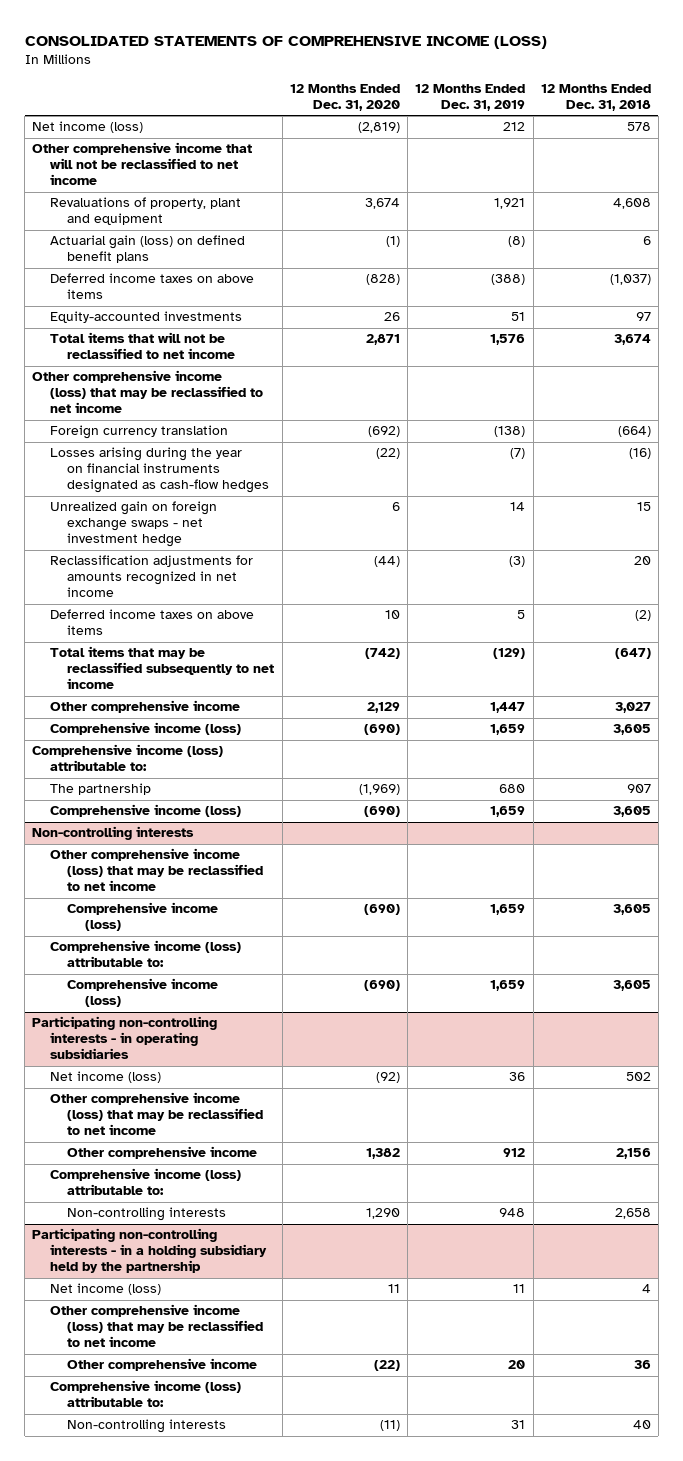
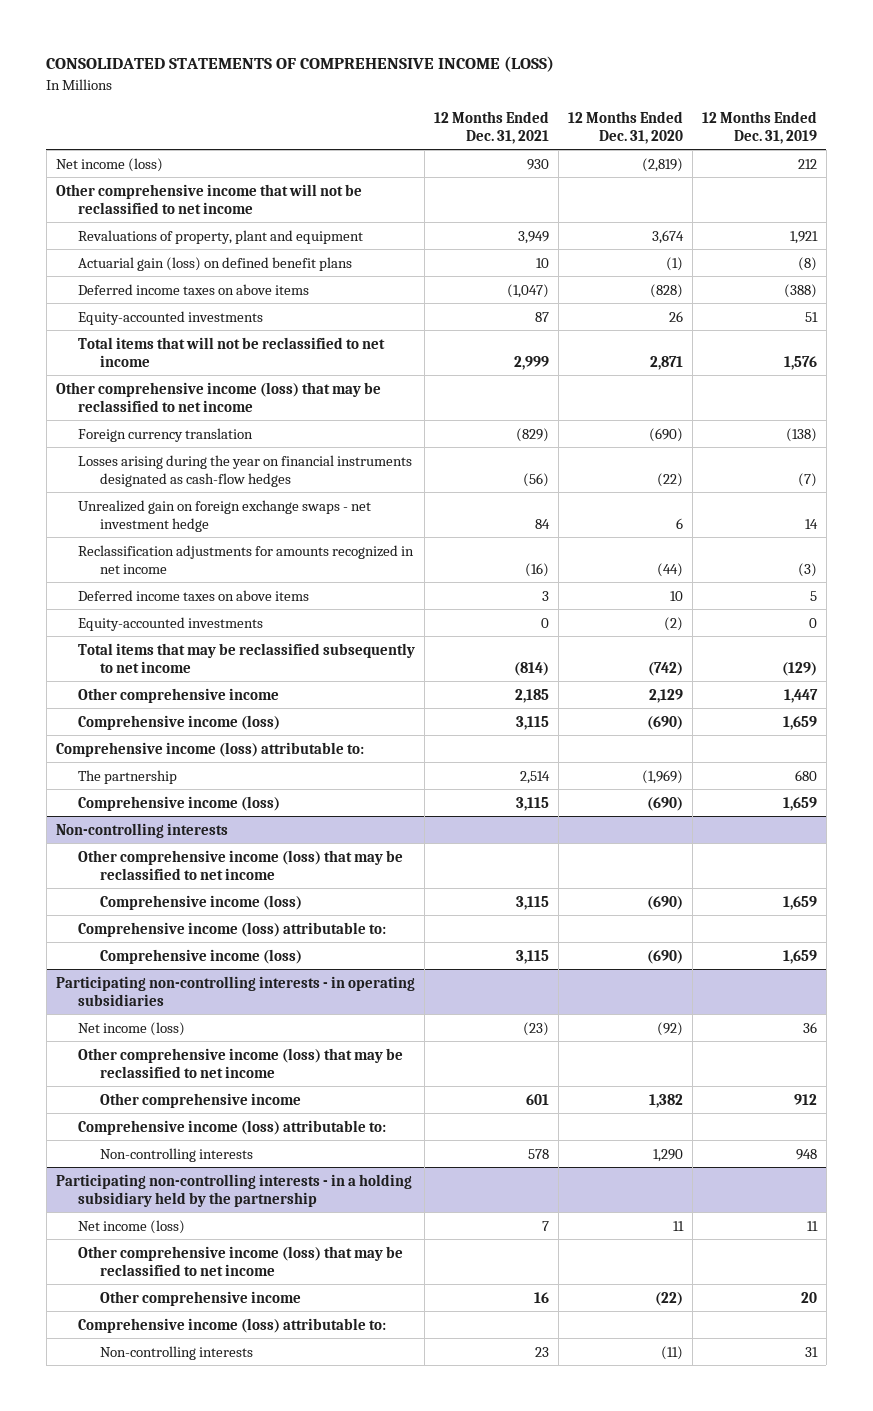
[540,83,651,111] 12 Months Ended Dec. 31, 2018 -> none
none -> [433,111,549,145] 12 Months Ended Dec. 31, 2021
[367,426,400,438] (692) -> [648,427,683,442] (690)
none -> [77,616,263,631] Equity-accounted investments

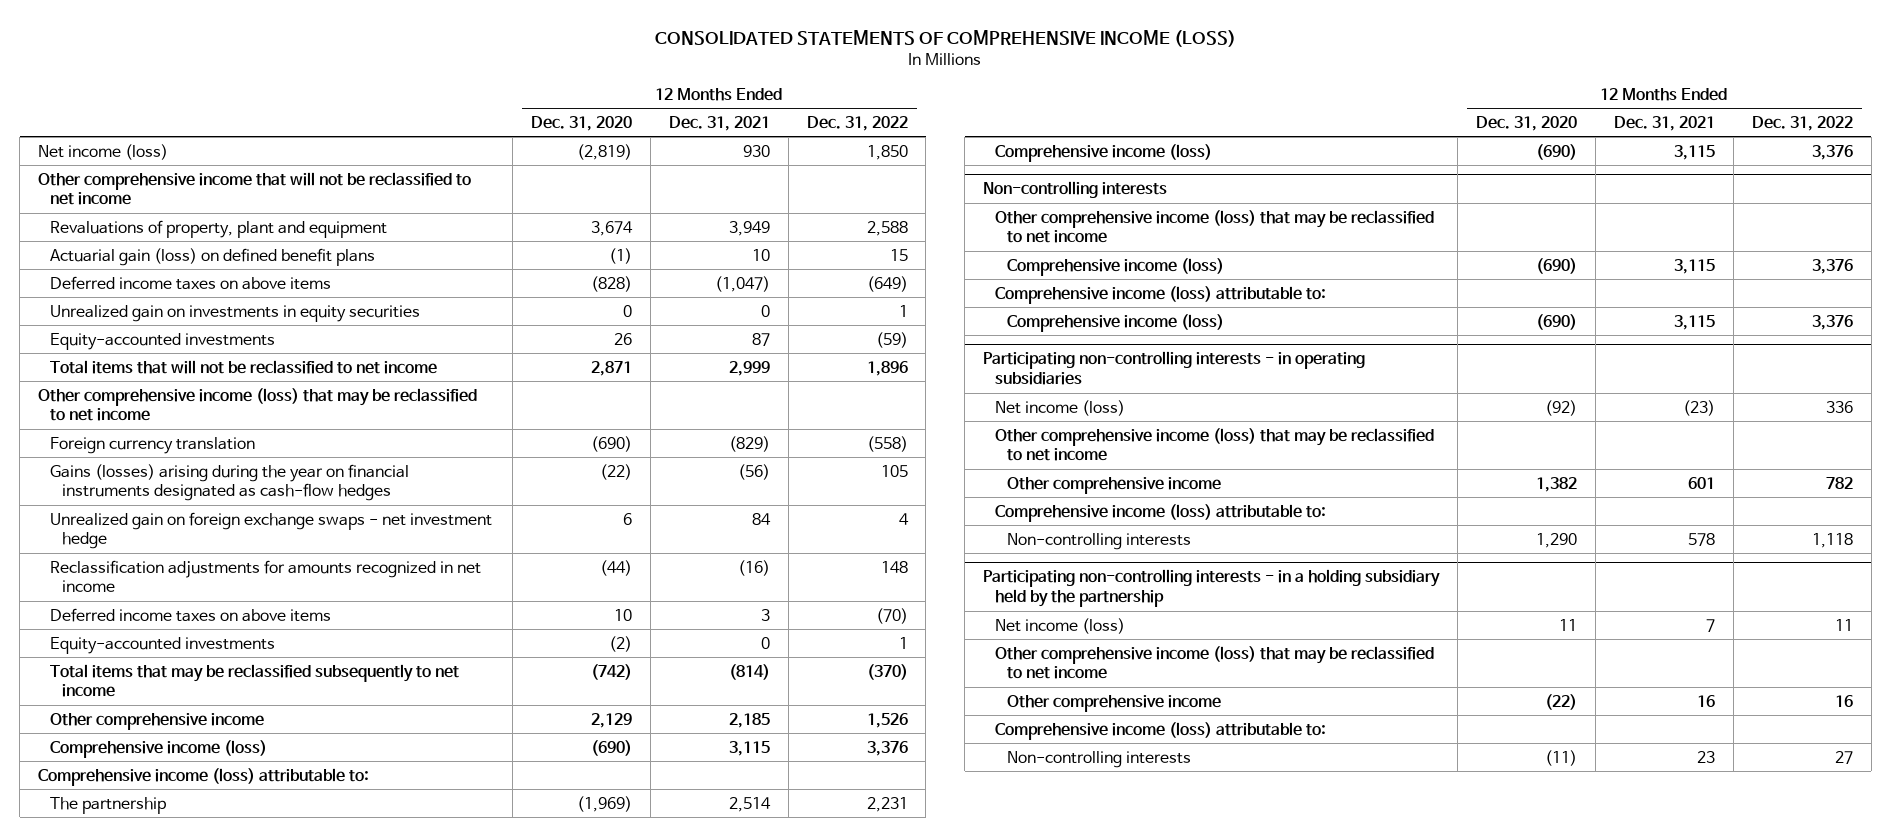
[701,111,817,145] 12 Months Ended Dec. 31, 2019 -> none
none -> [806,115,908,131] Dec. 31, 2022
none -> [50,304,421,322] Unrealized gain on investments in equity securities
[77,454,412,487] Losses arising during the year on financial instruments designated as cash-flow hedges -> [50,463,410,502] Gains (losses) arising during the year on financial instruments designated as cash-flow hedges

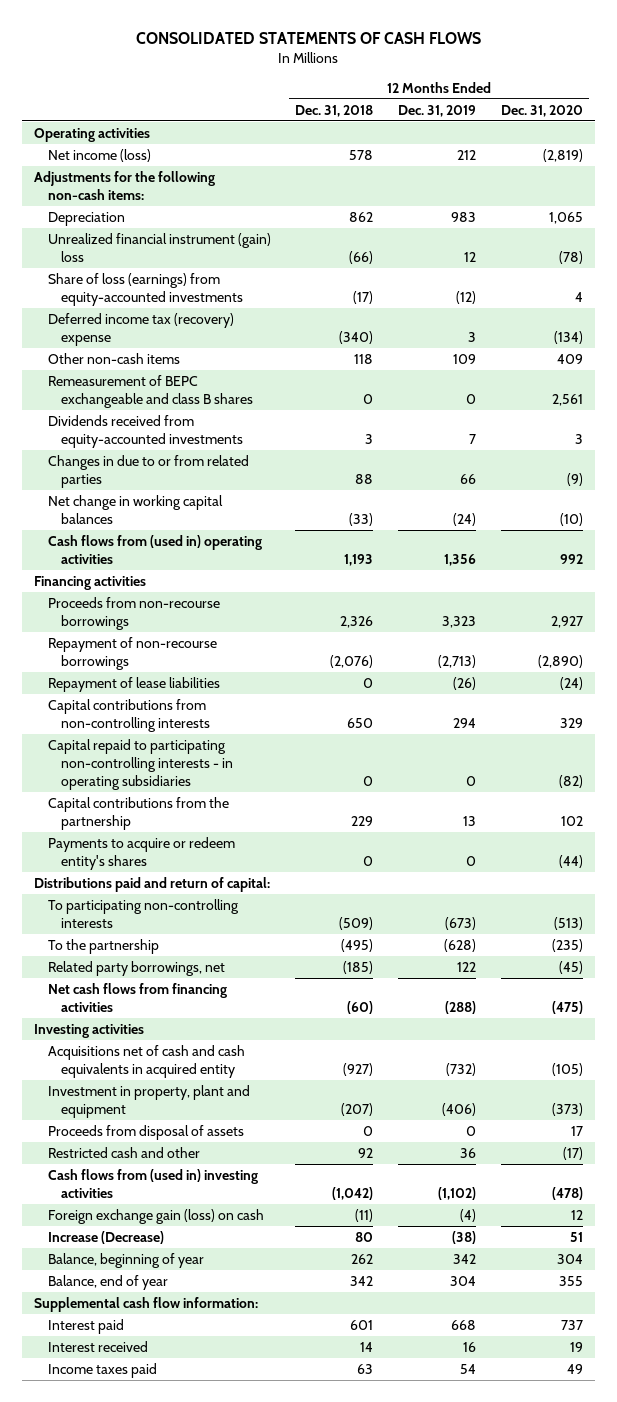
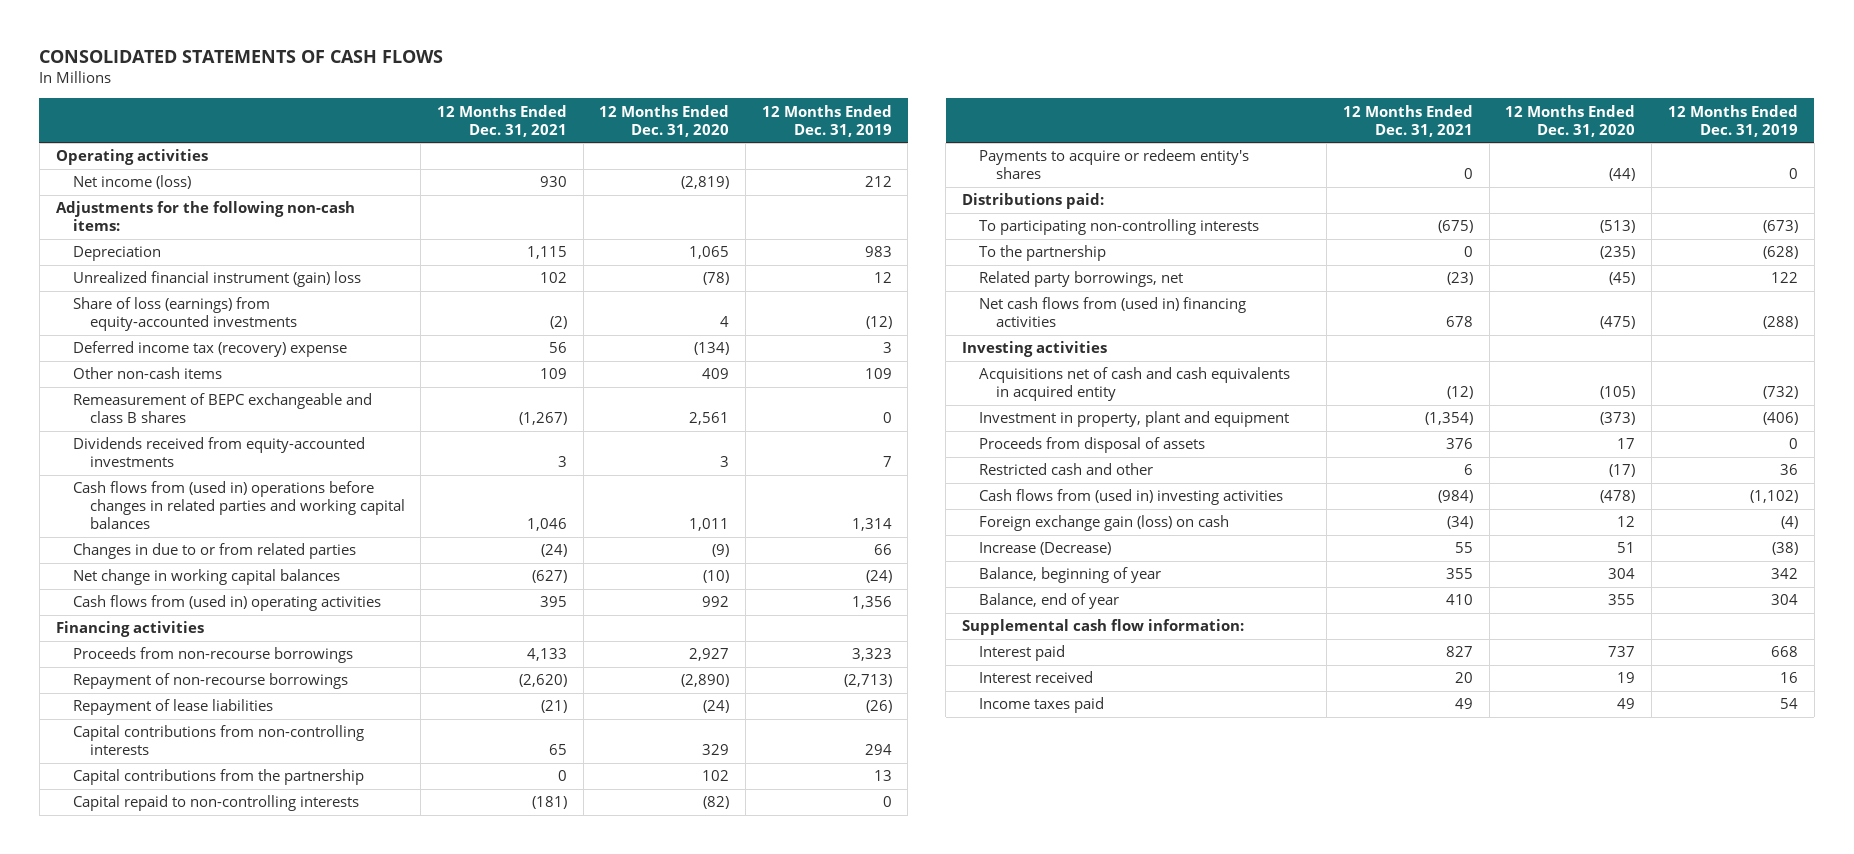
[295,104,374,117] Dec. 31, 2018 -> none
none -> [436,104,567,137] 12 Months Ended Dec. 31, 2021
none -> [72,481,405,530] Cash flows from (used in) operations before changes in related parties and working capital balances
[47,738,233,790] Capital repaid to participating non-controlling interests - in operating subsidiaries -> none
none -> [72,795,359,812] Capital repaid to non-controlling interests
[34,876,271,892] Distributions paid and return of capital: -> [961,193,1104,210] Distributions paid:
[47,982,227,1012] Net cash flows from financing activities -> [978,297,1246,328] Net cash flows from (used in) financing activities

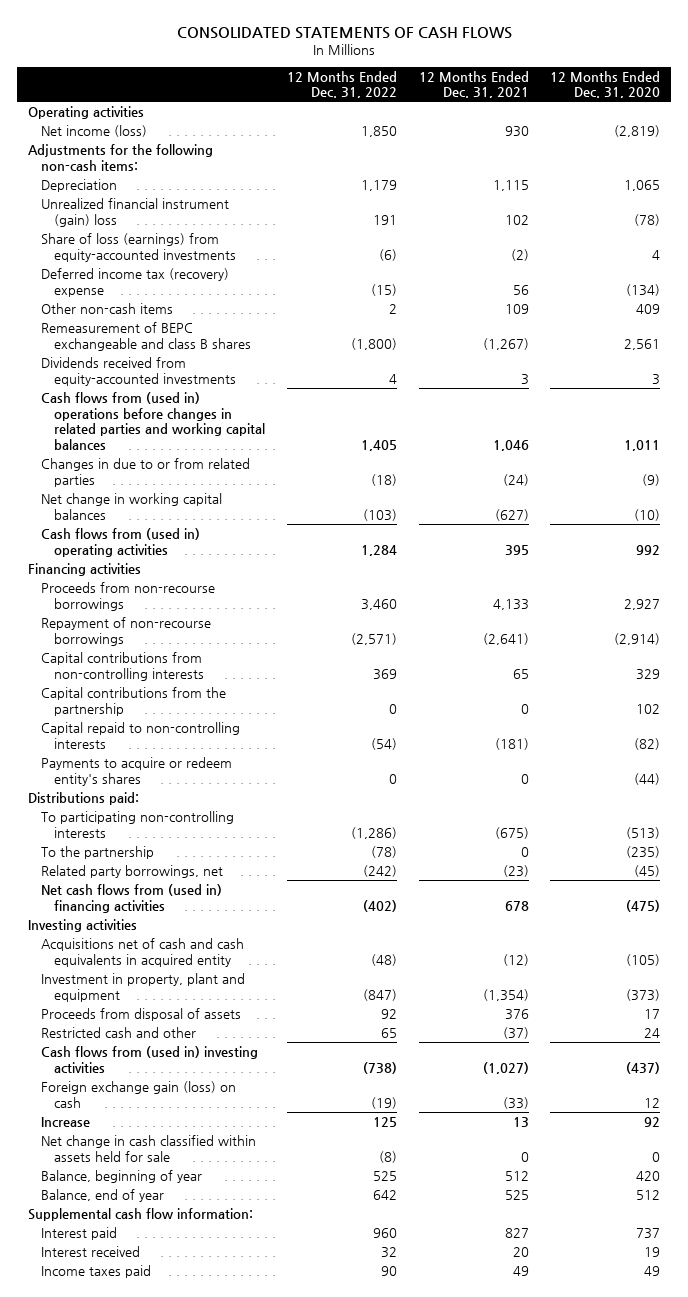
[761,104,892,137] 12 Months Ended Dec. 31, 2019 -> none
none -> [286,70,397,99] 12 Months Ended Dec. 31, 2022
[72,699,273,716] Repayment of lease liabilities -> none
[518,674,567,688] (2,620) -> [482,632,529,645] (2,641)
[681,674,730,688] (2,890) -> [614,632,661,645] (2,914)
[1464,464,1474,476] 6 -> [502,1026,529,1039] (37)
[1609,464,1636,478] (17) -> [644,1027,661,1038] 24
[1438,490,1474,504] (984) -> [482,1061,529,1074] (1,027)
[1600,490,1636,504] (478) -> [626,1061,661,1074] (437)
[1447,516,1474,530] (34) -> [502,1096,529,1109] (33)
[978,542,1111,556] Increase (Decrease) -> [41,1116,91,1127] Increase
[1455,542,1474,554] 55 -> [512,1116,529,1127] 13
[1617,542,1636,554] 51 -> [644,1116,661,1127] 92
none -> [41,1134,257,1162] Net change in cash classified within assets held for sale
[1446,568,1474,580] 355 -> [504,1170,529,1181] 512
[1608,568,1636,580] 304 -> [636,1170,661,1181] 420
[1446,594,1474,606] 410 -> [504,1189,529,1200] 525
[1608,594,1636,606] 355 -> [636,1189,661,1200] 512

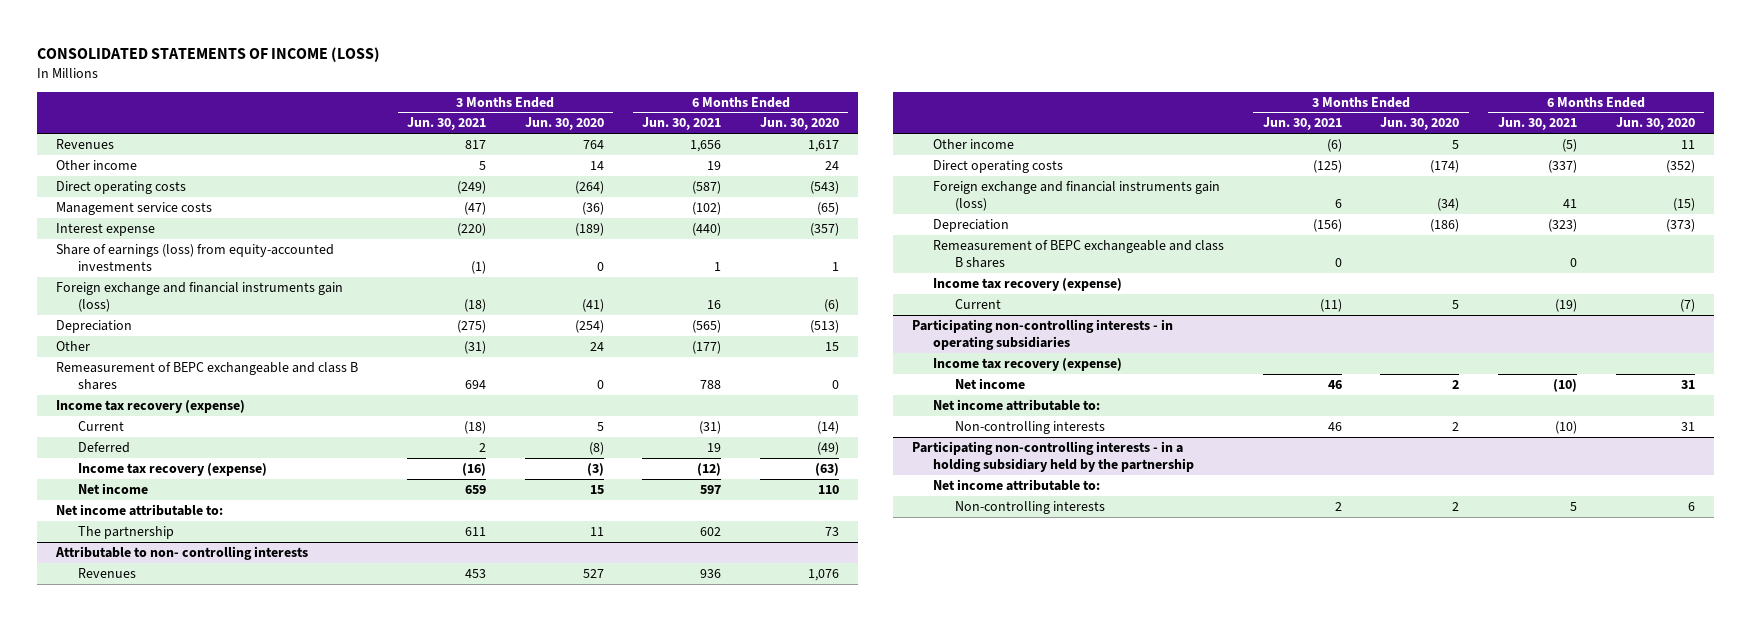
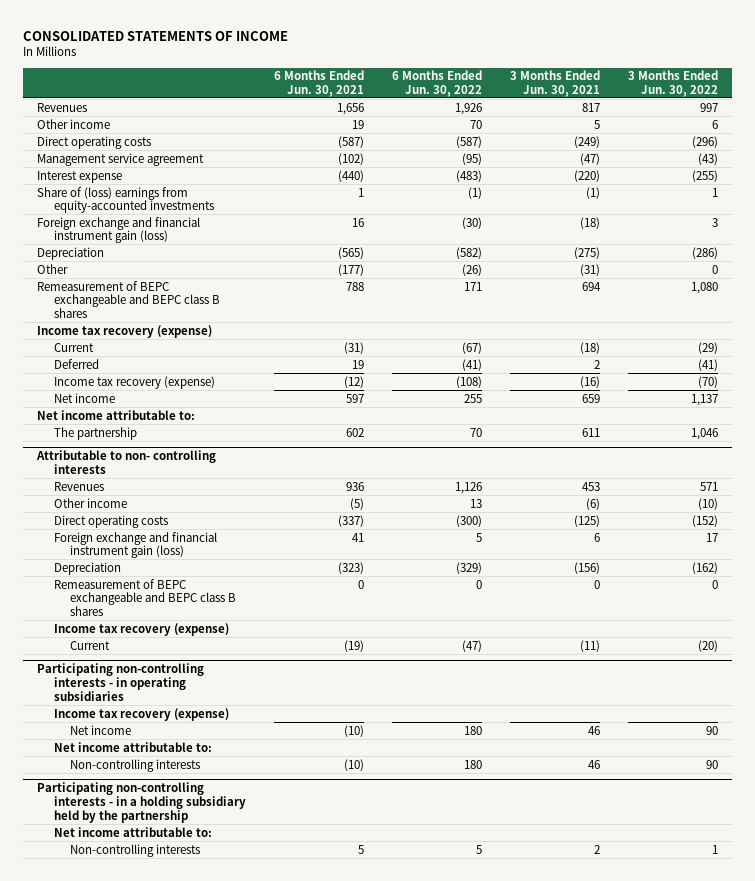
[37,46,381,62] CONSOLIDATED STATEMENTS OF INCOME (LOSS) -> [22,30,288,41] CONSOLIDATED STATEMENTS OF INCOME
[524,117,604,131] Jun. 30, 2020 -> none
[759,117,839,131] Jun. 30, 2020 -> none
none -> [391,70,482,97] 6 Months Ended Jun. 30, 2022
none -> [627,70,718,97] 3 Months Ended Jun. 30, 2022
[56,201,213,215] Management service costs -> [36,152,204,166] Management service agreement
[56,243,335,272] Share of earnings (loss) from equity-accounted investments -> [36,186,214,214] Share of (loss) earnings from equity-accounted investments
[56,281,344,313] Foreign exchange and financial instruments gain (loss) -> [36,216,200,244] Foreign exchange and financial instrument gain (loss)
[56,361,359,391] Remeasurement of BEPC exchangeable and class B shares -> [36,280,220,318] Remeasurement of BEPC exchangeable and BEPC class B shares
[933,180,1221,212] Foreign exchange and financial instruments gain (loss) -> [53,531,217,559] Foreign exchange and financial instrument gain (loss)
[933,239,1225,269] Remeasurement of BEPC exchangeable and class B shares -> [53,578,237,616] Remeasurement of BEPC exchangeable and BEPC class B shares

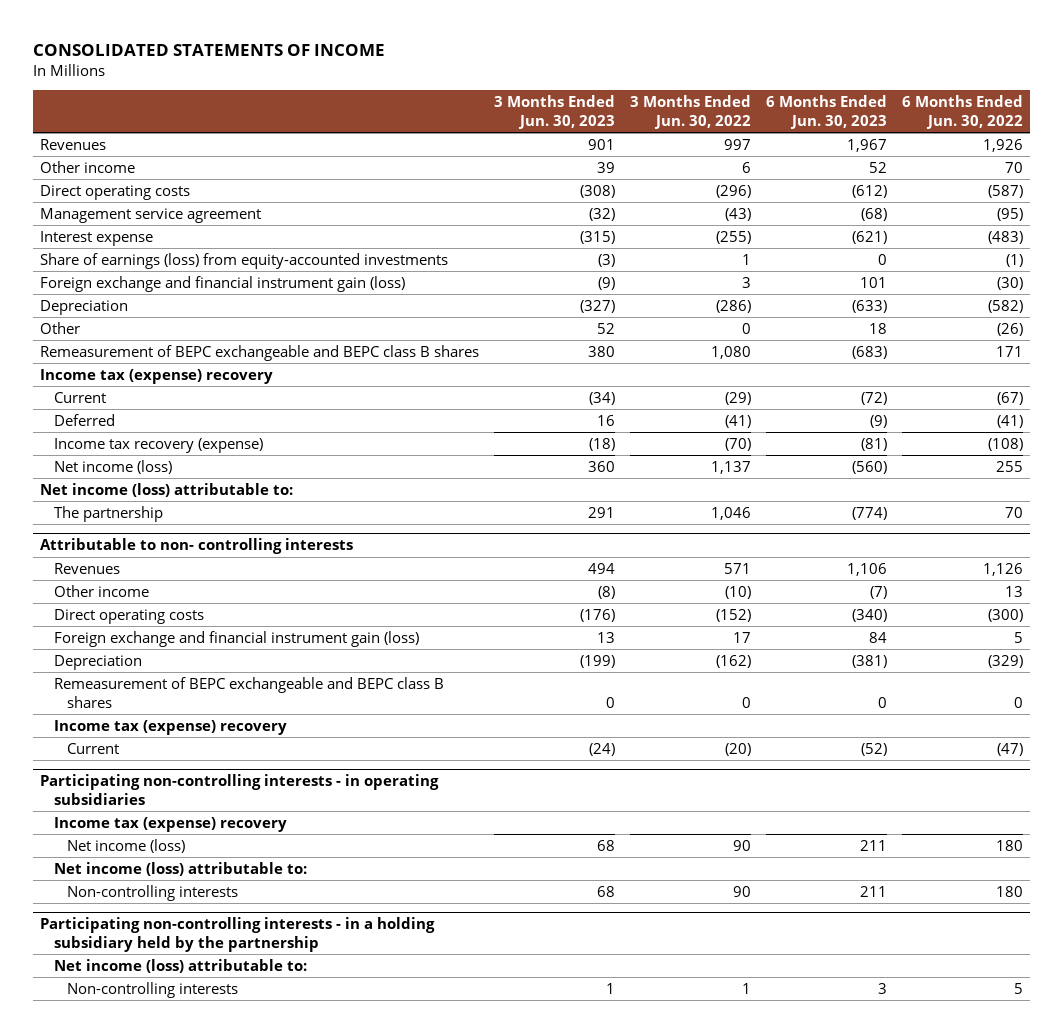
[273,70,364,97] 6 Months Ended Jun. 30, 2021 -> none
[509,70,600,97] 3 Months Ended Jun. 30, 2021 -> none
none -> [494,95,616,130] 3 Months Ended Jun. 30, 2023
none -> [766,95,888,130] 6 Months Ended Jun. 30, 2023
[36,186,214,214] Share of (loss) earnings from equity-accounted investments -> [40,252,449,269] Share of earnings (loss) from equity-accounted investments
[36,324,212,338] Income tax recovery (expense) -> [40,368,274,384] Income tax (expense) recovery
[53,392,115,403] Net income -> [53,459,172,474] Net income (loss)
[36,409,195,420] Net income attributable to: -> [40,482,294,497] Net income (loss) attributable to:
[53,622,229,636] Income tax recovery (expense) -> [53,719,287,735] Income tax (expense) recovery
[53,707,229,721] Income tax recovery (expense) -> [53,816,287,832] Income tax (expense) recovery
[70,724,132,735] Net income -> [66,838,185,853] Net income (loss)
[53,741,212,752] Net income attributable to: -> [53,861,307,876] Net income (loss) attributable to:
[53,826,212,837] Net income attributable to: -> [53,958,307,973] Net income (loss) attributable to:

